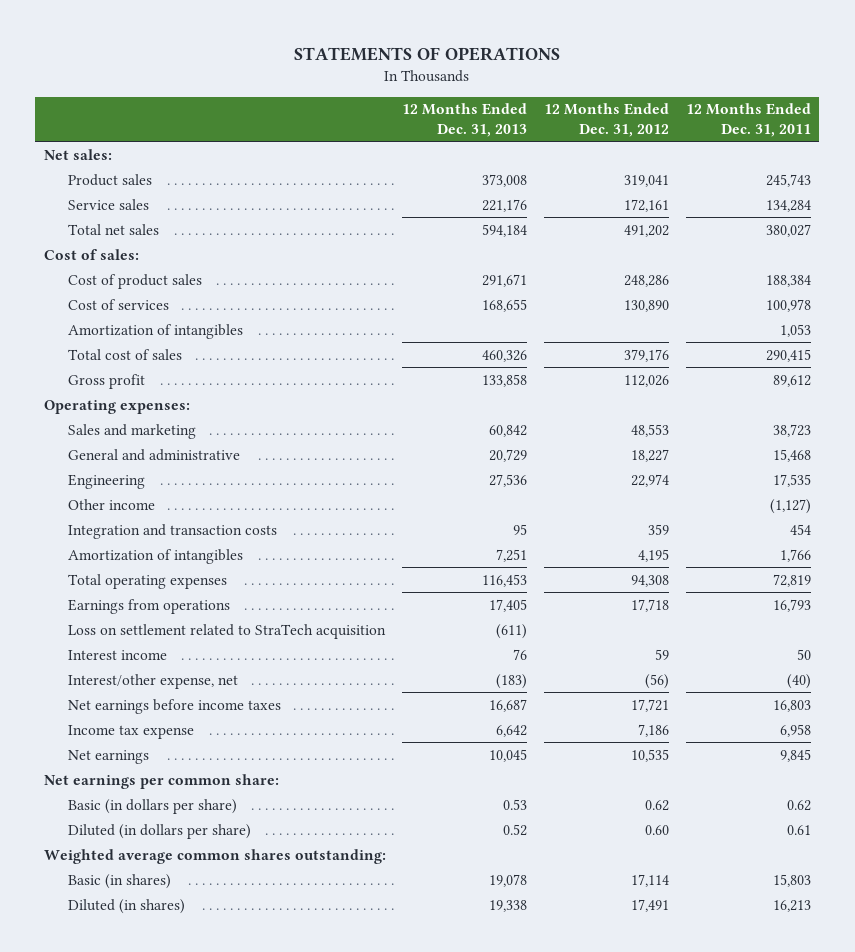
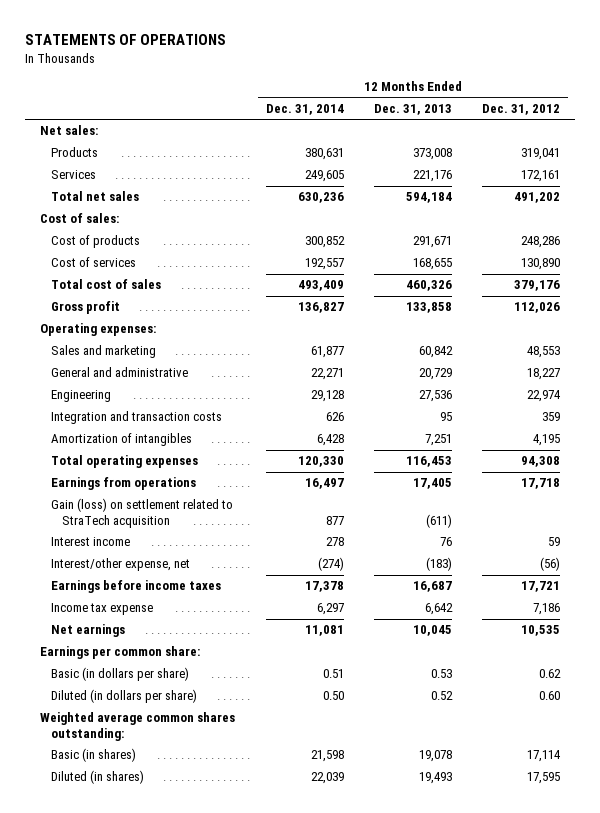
[685,103,811,137] 12 Months Ended Dec. 31, 2011 -> none
none -> [265,103,344,115] Dec. 31, 2014
[67,173,152,186] Product sales -> [51,147,99,158] Products
[67,198,149,210] Service sales -> [51,170,97,180] Services
[67,273,202,289] Cost of product sales -> [51,235,141,249] Cost of products
[67,323,243,339] Amortization of intangibles -> none
[67,498,155,510] Other income -> none
[67,623,386,639] Loss on settlement related to StraTech acquisition -> [51,498,234,529] Gain (loss) on settlement related to StraTech acquisition
[67,698,281,714] Net earnings before income taxes -> [51,580,222,594] Earnings before income taxes
[43,773,279,789] Net earnings per common share: -> [40,646,201,660] Earnings per common share:
[489,899,528,912] 19,338 -> [418,772,452,785] 19,493
[631,898,670,912] 17,491 -> [527,772,561,785] 17,595

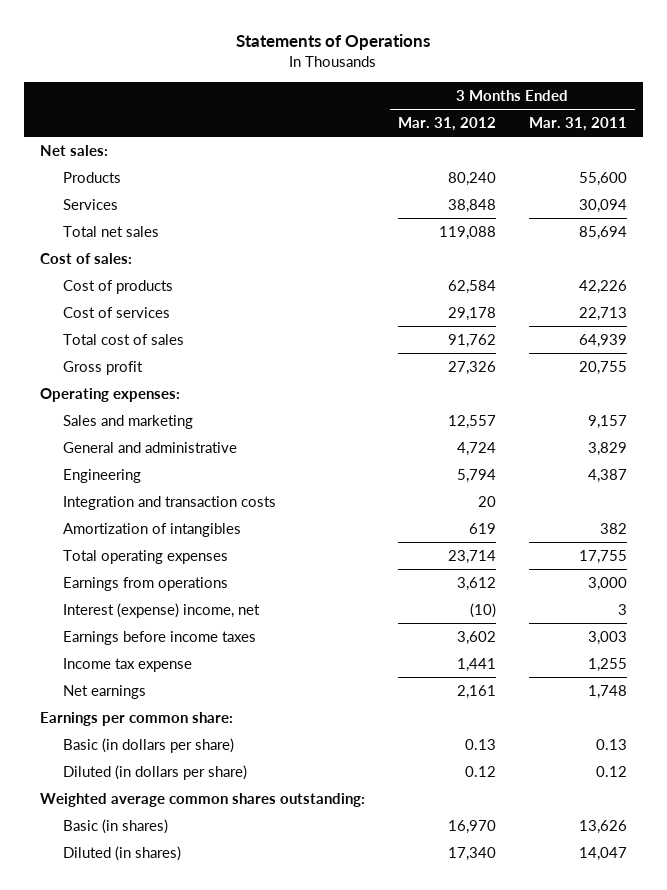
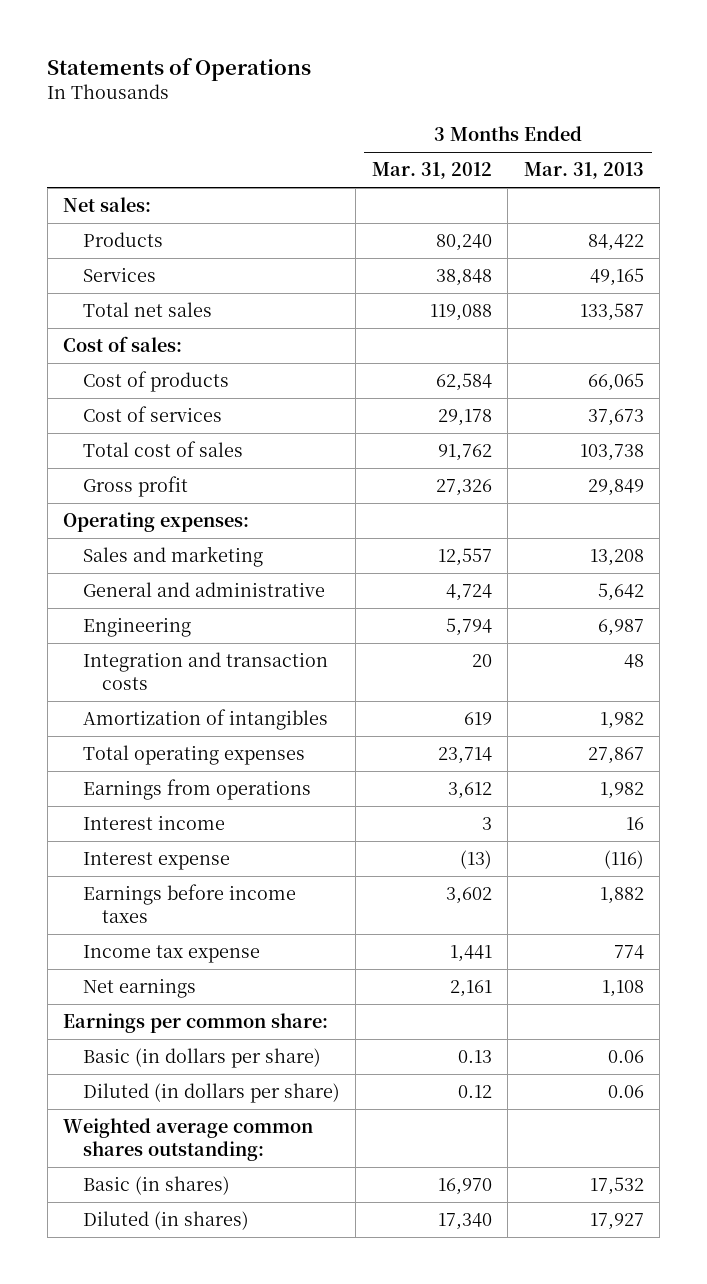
[528,116,627,131] Mar. 31, 2011 -> none
none -> [523,162,644,180] Mar. 31, 2013
[63,602,261,618] Interest (expense) income, net -> [82,815,225,831] Interest income
[469,602,496,618] (10) -> [481,817,492,831] 3
none -> [82,852,230,871] Interest expense

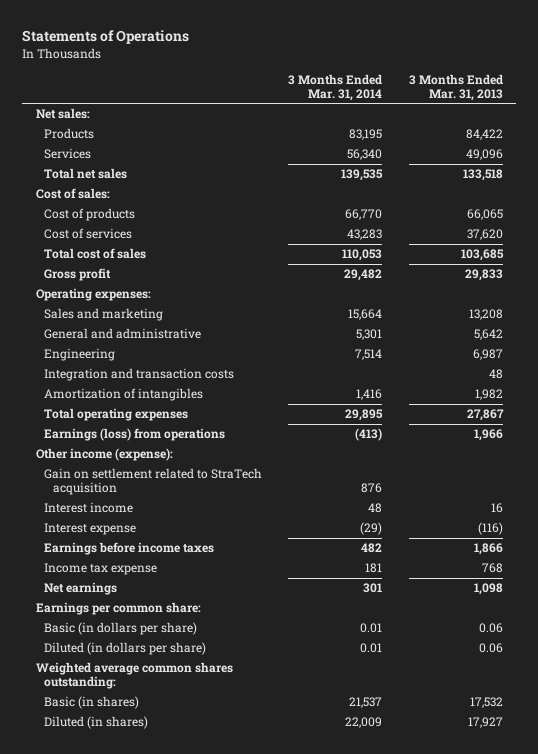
[371,162,492,180] Mar. 31, 2012 -> none
none -> [288,73,383,102] 3 Months Ended Mar. 31, 2014
[589,268,644,287] 49,165 -> [465,149,503,161] 49,096
[579,303,644,322] 133,587 -> [462,169,503,182] 133,518
[587,409,644,427] 37,673 -> [466,229,503,241] 37,620
[579,444,644,462] 103,738 -> [460,249,504,262] 103,685
[587,479,644,497] 29,849 -> [464,269,503,282] 29,833
[82,779,311,801] Earnings from operations -> [44,428,226,442] Earnings (loss) from operations
[599,782,644,800] 1,982 -> [473,429,503,442] 1,966
none -> [35,448,173,462] Other income (expense):
none -> [44,468,263,496] Gain on settlement related to StraTech acquisition
[599,887,644,905] 1,882 -> [473,543,503,556] 1,866
[613,945,644,960] 774 -> [481,563,503,574] 768
[601,980,644,998] 1,108 -> [473,583,503,596] 1,098

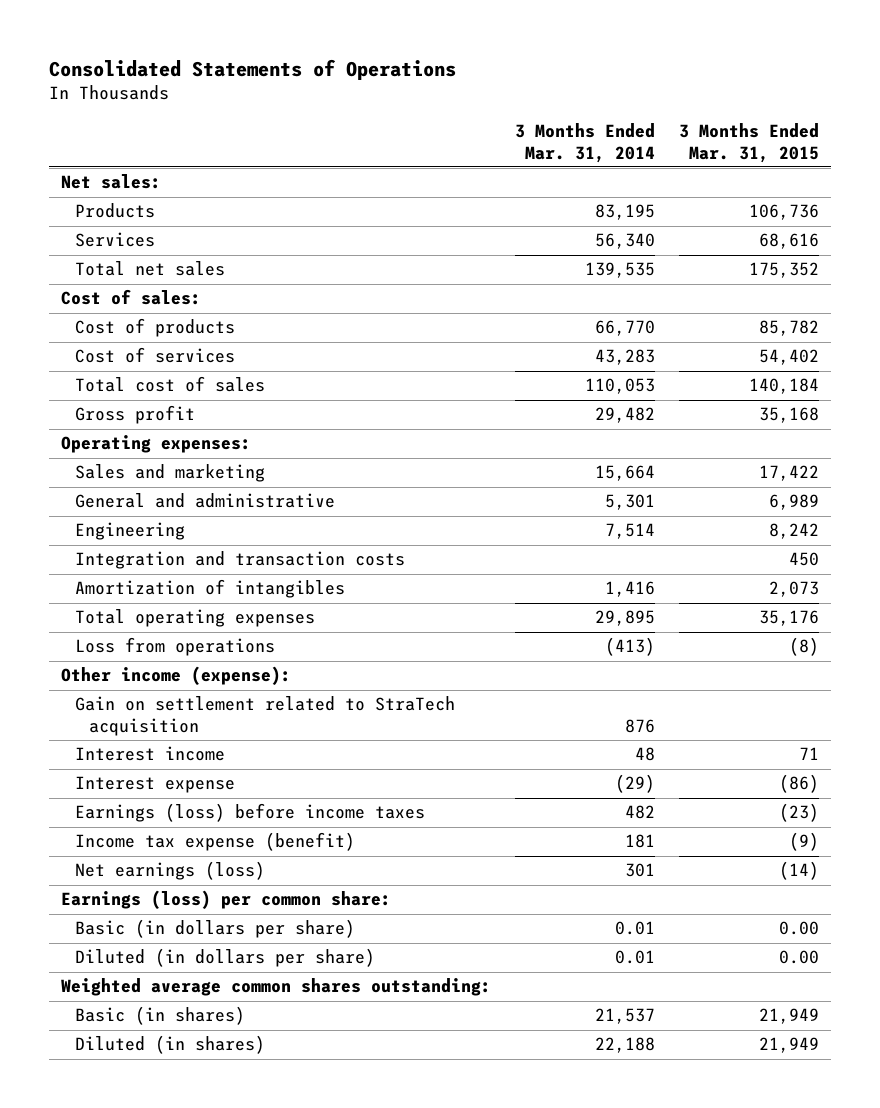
[22,30,190,45] Statements of Operations -> [48,58,456,80] Consolidated Statements of Operations
[408,73,503,102] 3 Months Ended Mar. 31, 2013 -> none
none -> [678,123,819,163] 3 Months Ended Mar. 31, 2015
[44,428,226,442] Earnings (loss) from operations -> [74,637,275,657] Loss from operations
[44,542,215,556] Earnings before income taxes -> [74,803,425,823] Earnings (loss) before income taxes
[44,563,158,576] Income tax expense -> [74,832,355,852] Income tax expense (benefit)
[44,582,118,596] Net earnings -> [74,861,265,881] Net earnings (loss)
[35,602,201,616] Earnings per common share: -> [60,890,391,910] Earnings (loss) per common share:
[345,717,383,729] 22,009 -> [594,1037,655,1054] 22,188

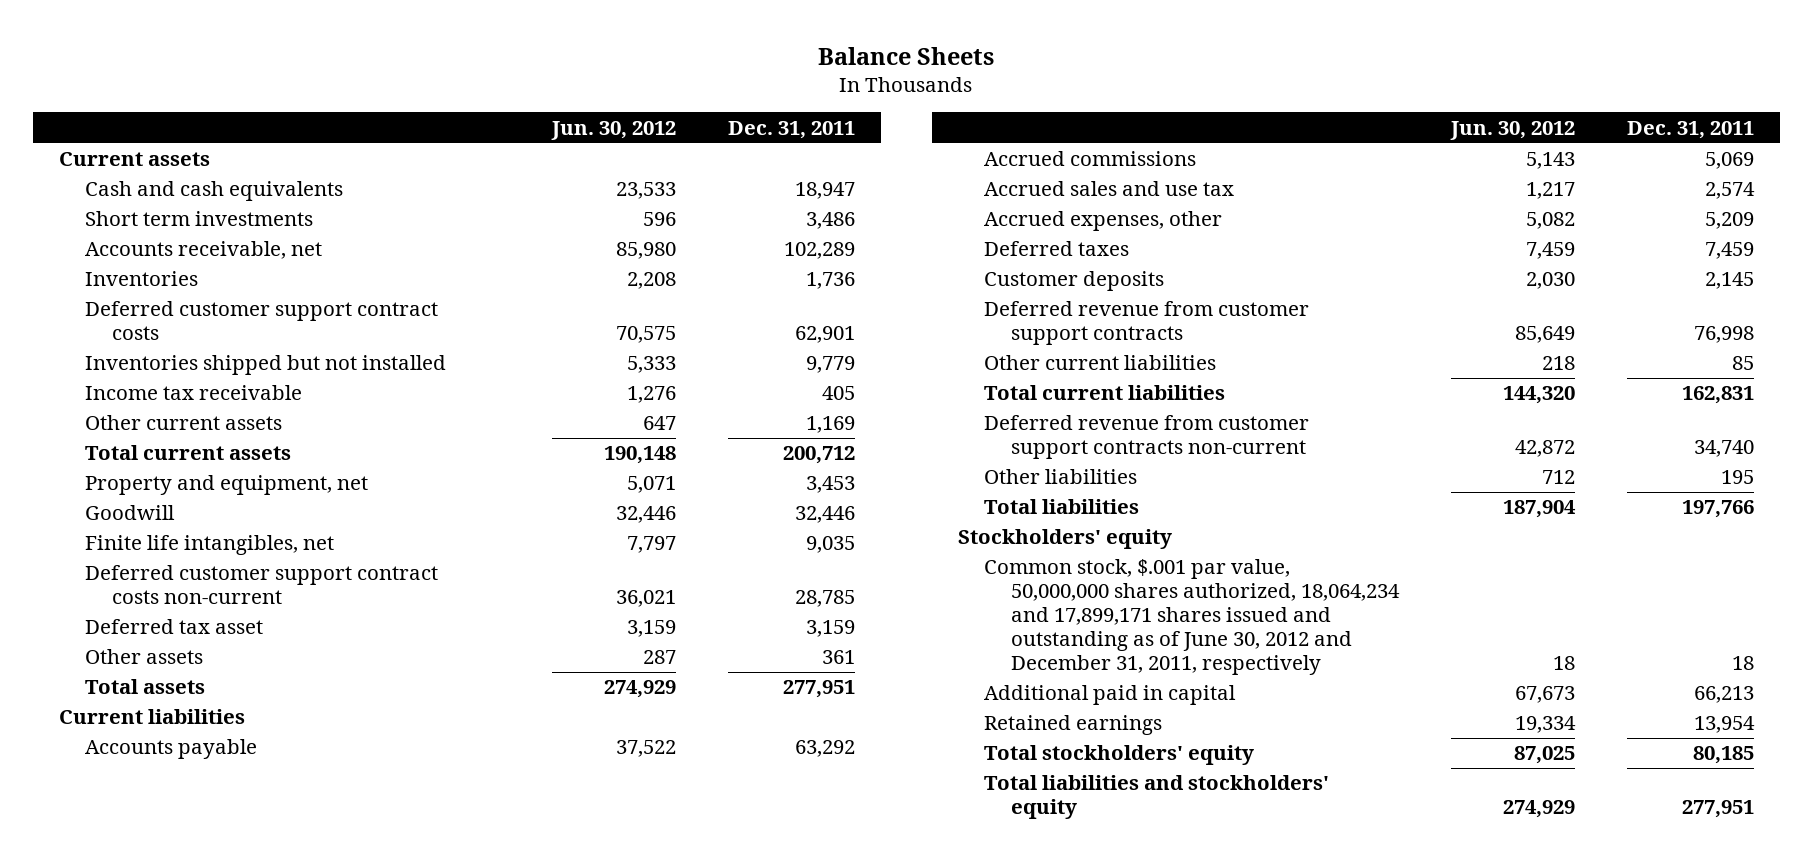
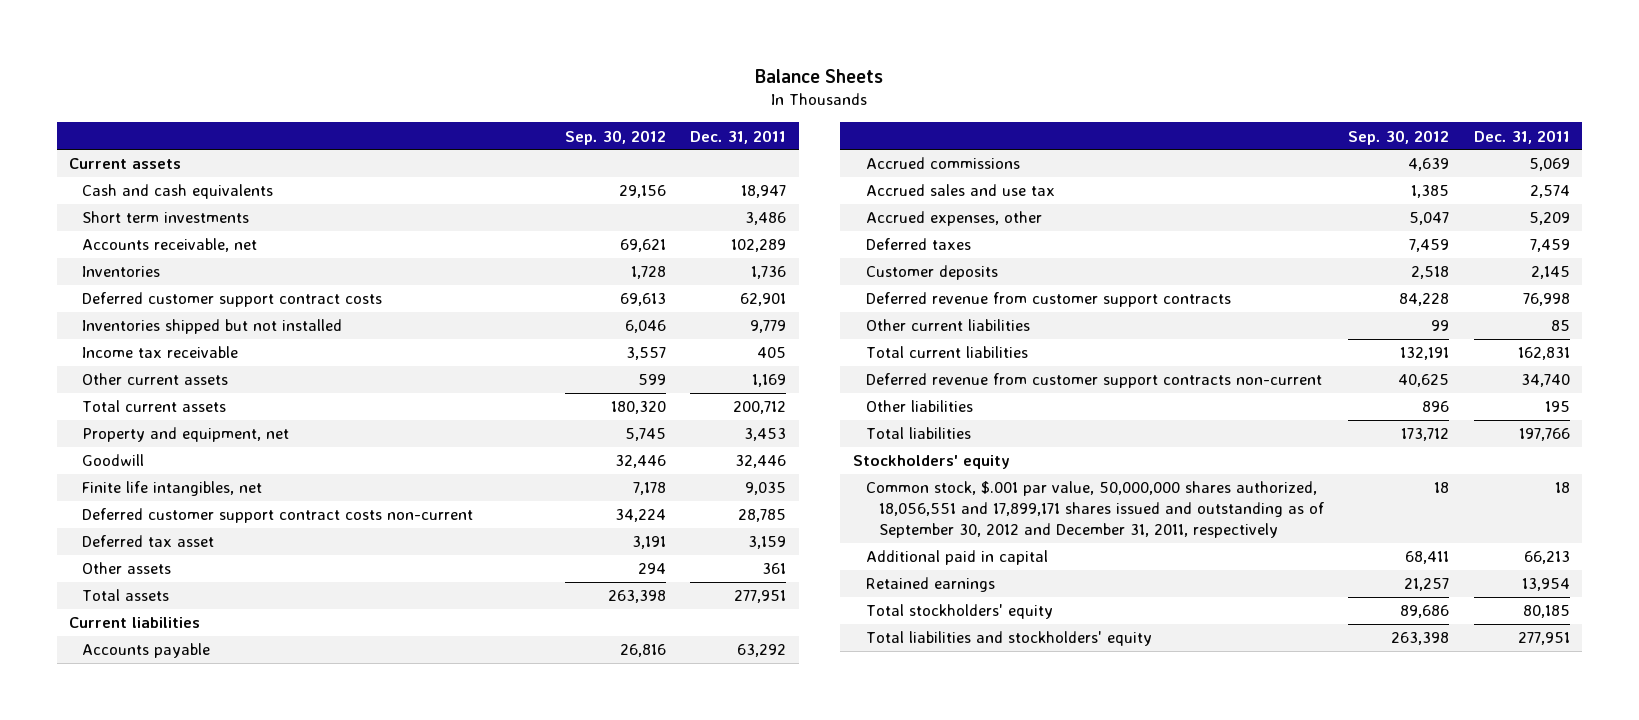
[550,120,676,140] Jun. 30, 2012 -> none
none -> [564,129,666,145] Sep. 30, 2012
[984,559,1400,676] Common stock, $.001 par value, 50,000,000 shares authorized, 18,064,234 and 17,899,171 shares issued and outstanding as of June 30, 2012 and December 31, 2011, respectively -> [865,481,1324,538] Common stock, $.001 par value, 50,000,000 shares authorized, 18,056,551 and 17,899,171 shares issued and outstanding as of September 30, 2012 and December 31, 2011, respectively

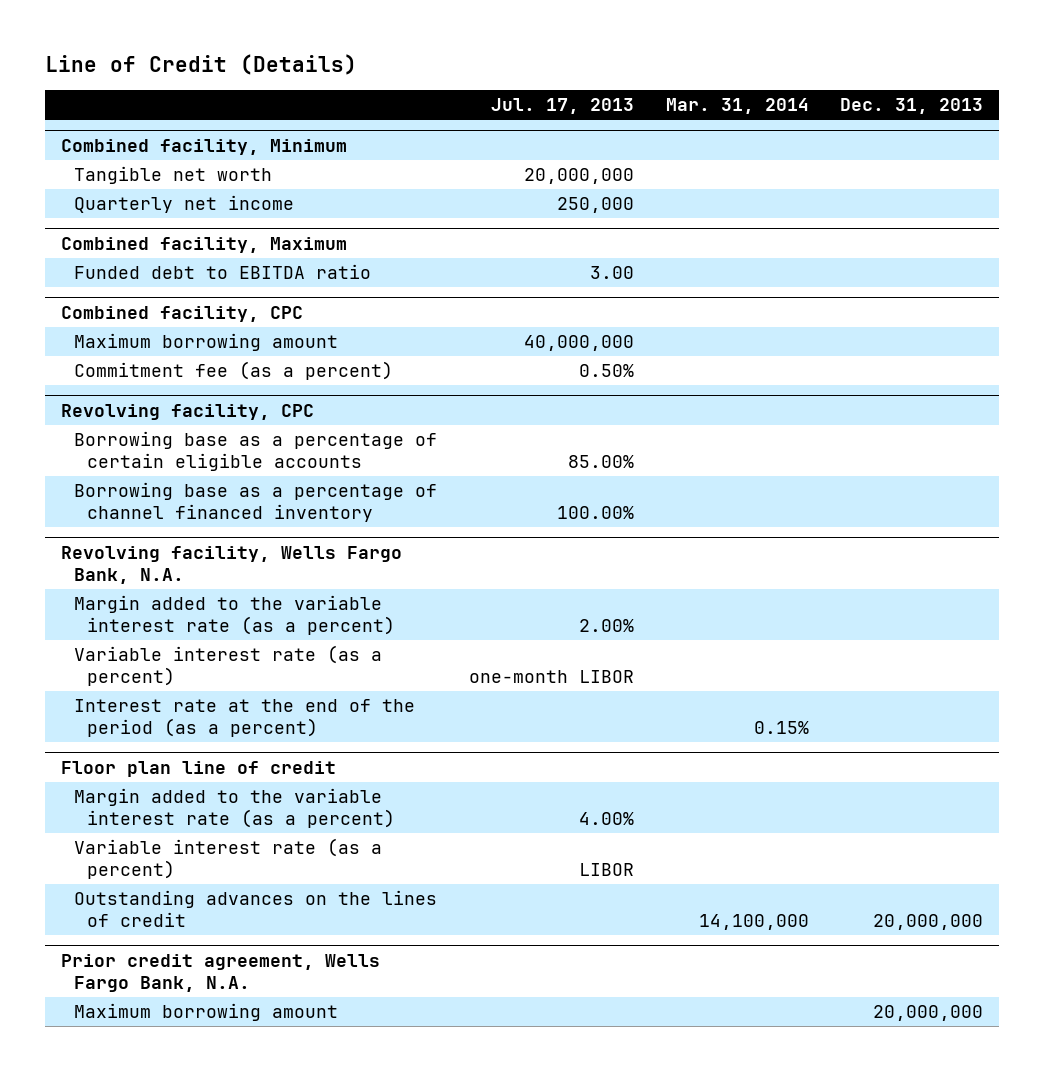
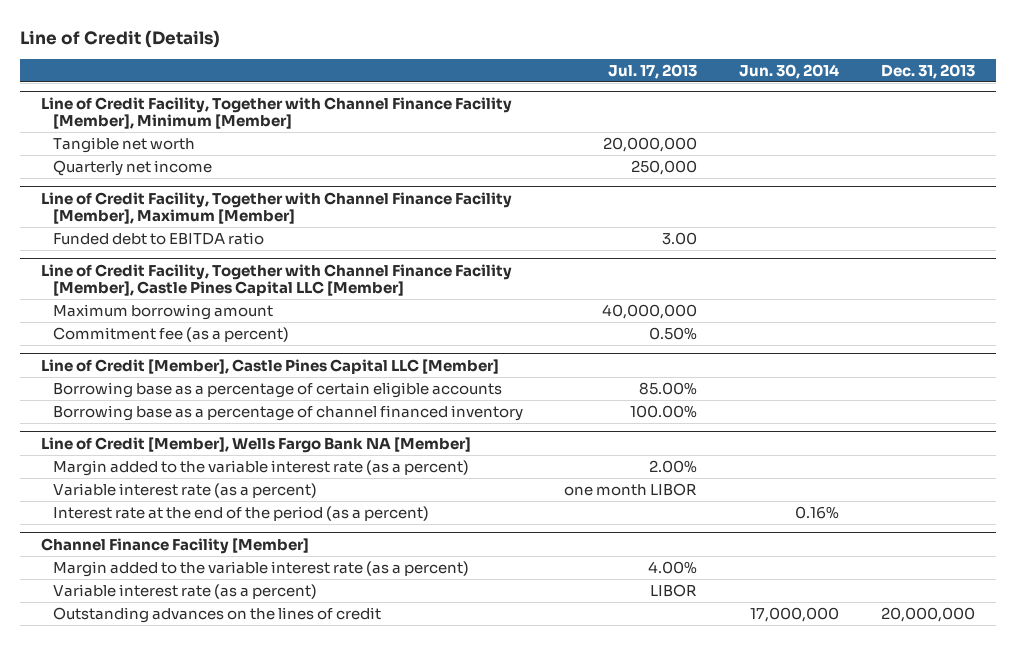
[665,98,809,115] Mar. 31, 2014 -> none
none -> [739,63,840,79] Jun. 30, 2014
[60,139,347,156] Combined facility, Minimum -> none
none -> [41,96,513,130] Line of Credit Facility, Together with Channel Finance Facility [Member], Minimum [Member]
[60,237,347,254] Combined facility, Maximum -> none
none -> [41,191,513,225] Line of Credit Facility, Together with Channel Finance Facility [Member], Maximum [Member]
[60,306,303,323] Combined facility, CPC -> none
none -> [41,263,513,297] Line of Credit Facility, Together with Channel Finance Facility [Member], Castle Pines Capital LLC [Member]
[60,404,314,421] Revolving facility, CPC -> none
none -> [41,358,500,374] Line of Credit [Member], Castle Pines Capital LLC [Member]
[60,546,402,584] Revolving facility, Wells Fargo Bank, N.A. -> none
none -> [41,436,472,453] Line of Credit [Member], Wells Fargo Bank NA [Member]
[468,669,634,683] one-month LIBOR -> [564,482,698,496] one month LIBOR
[60,761,336,778] Floor plan line of credit -> none
none -> [41,537,310,554] Channel Finance Facility [Member]
[60,954,380,992] Prior credit agreement, Wells Fargo Bank, N.A. -> none
[73,1003,338,1022] Maximum borrowing amount -> none

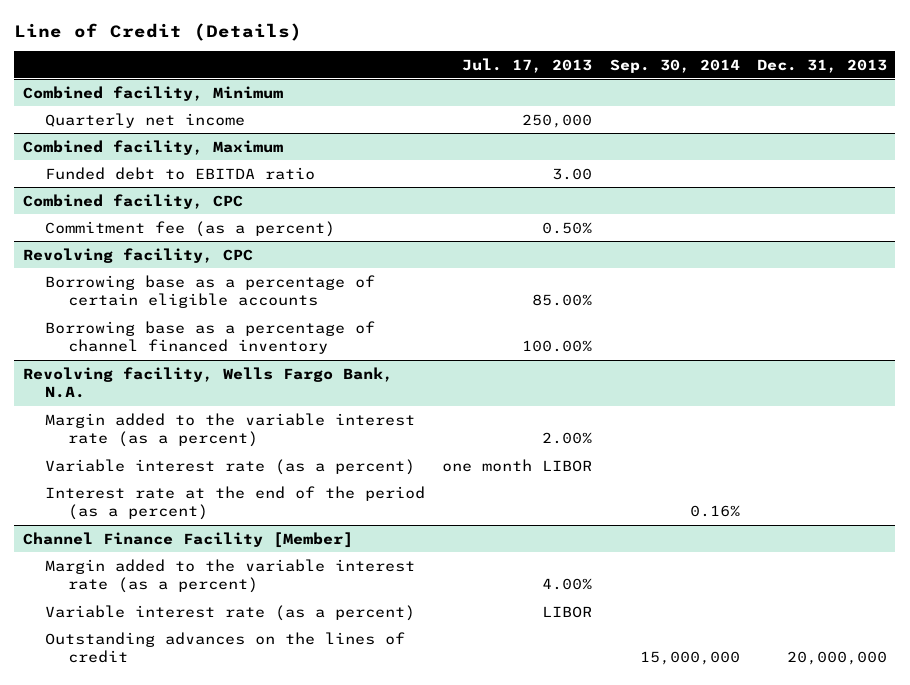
[739,63,840,79] Jun. 30, 2014 -> none
none -> [609,58,740,73] Sep. 30, 2014
[41,96,513,130] Line of Credit Facility, Together with Channel Finance Facility [Member], Minimum [Member] -> none
[52,136,195,153] Tangible net worth -> none
none -> [23,85,284,101] Combined facility, Minimum
[41,191,513,225] Line of Credit Facility, Together with Channel Finance Facility [Member], Maximum [Member] -> none
none -> [23,139,284,155] Combined facility, Maximum
[41,263,513,297] Line of Credit Facility, Together with Channel Finance Facility [Member], Castle Pines Capital LLC [Member] -> none
[52,303,273,320] Maximum borrowing amount -> none
none -> [23,193,244,209] Combined facility, CPC
[41,358,500,374] Line of Credit [Member], Castle Pines Capital LLC [Member] -> none
none -> [23,247,254,263] Revolving facility, CPC
[41,436,472,453] Line of Credit [Member], Wells Fargo Bank NA [Member] -> none
none -> [23,366,394,399] Revolving facility, Wells Fargo Bank, N.A.

